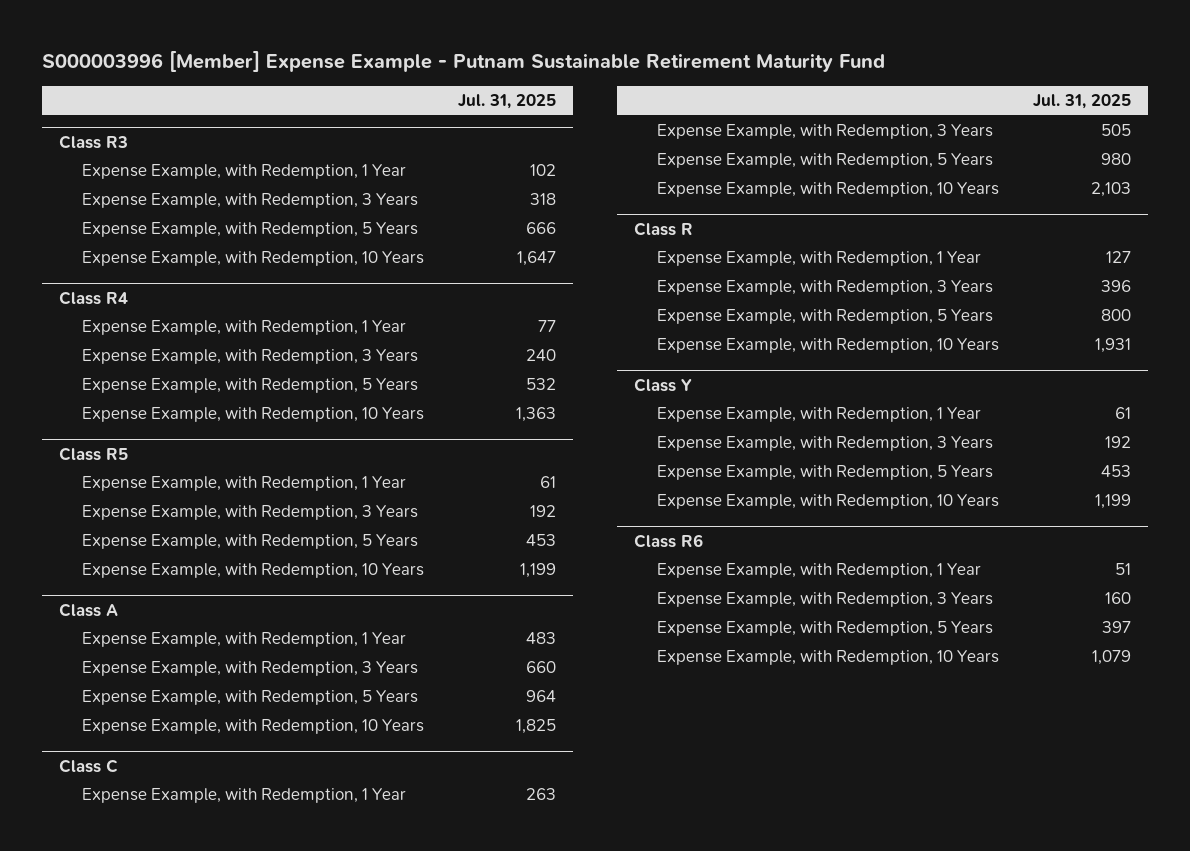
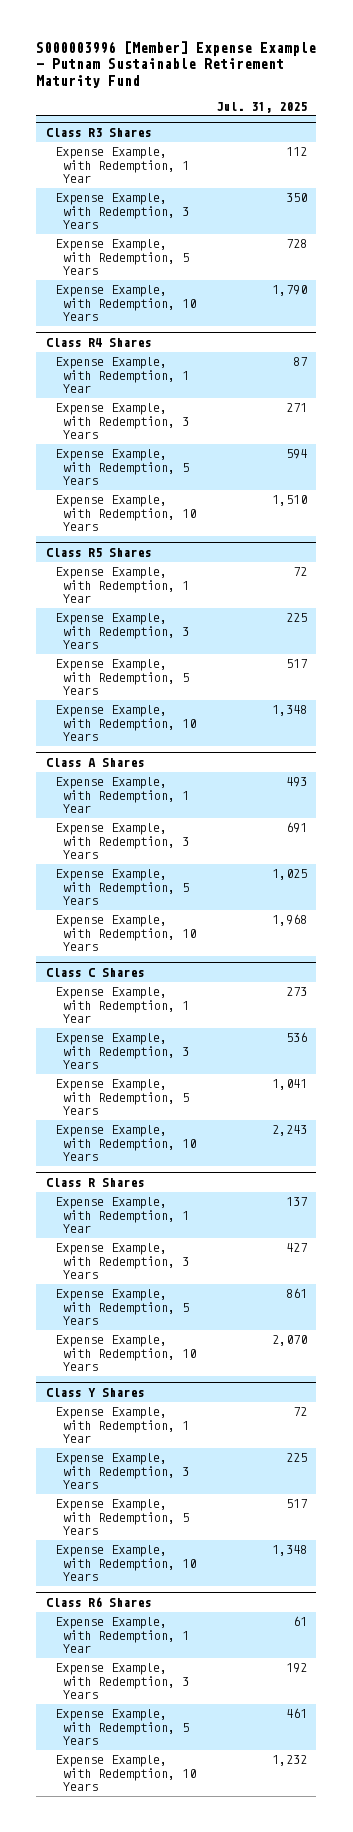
[58,134,128,149] Class R3 -> [46,128,152,138] Class R3 Shares
[530,164,557,177] 102 -> [285,147,307,157] 112
[530,193,557,206] 318 -> [285,193,307,203] 350
[526,222,557,235] 666 -> [285,239,307,249] 728
[517,251,557,267] 1,647 -> [271,285,307,297] 1,790
[58,290,128,305] Class R4 -> [46,338,152,348] Class R4 Shares
[538,320,557,333] 77 -> [292,357,307,367] 87
[526,349,557,362] 240 -> [285,403,307,413] 271
[526,378,557,391] 532 -> [285,449,307,460] 594
[516,407,557,423] 1,363 -> [271,495,307,507] 1,510
[58,446,128,461] Class R5 -> [46,548,152,558] Class R5 Shares
[540,476,557,489] 61 -> [292,567,307,577] 72
[530,505,557,518] 192 -> [285,613,307,623] 225
[526,534,557,547] 453 -> [285,659,307,669] 517
[520,563,557,579] 1,199 -> [271,705,307,717] 1,348
[58,602,118,617] Class A -> [46,758,145,768] Class A Shares
[526,632,557,645] 483 -> [285,777,307,788] 493
[526,661,557,674] 660 -> [285,822,307,834] 691
[526,690,557,703] 964 -> [271,869,307,881] 1,025
[516,719,557,735] 1,825 -> [271,914,307,927] 1,968
[58,758,118,773] Class C -> [46,968,145,978] Class C Shares
[526,788,557,801] 263 -> [285,987,307,997] 273
[1101,124,1132,137] 505 -> [285,1032,307,1043] 536
[1101,153,1132,166] 980 -> [271,1079,307,1091] 1,041
[1091,182,1132,198] 2,103 -> [271,1125,307,1137] 2,243
[633,221,693,236] Class R -> [46,1178,145,1188] Class R Shares
[1106,251,1132,264] 127 -> [285,1197,307,1207] 137
[1101,280,1132,293] 396 -> [285,1243,307,1253] 427
[1101,309,1132,322] 800 -> [285,1288,307,1299] 861
[1095,338,1132,354] 1,931 -> [271,1335,307,1347] 2,070
[633,377,692,392] Class Y -> [46,1388,145,1398] Class Y Shares
none -> [54,1407,190,1444] Expense Example, with Redemption, 1 Year
none -> [54,1453,190,1490] Expense Example, with Redemption, 3 Years
none -> [54,1499,190,1536] Expense Example, with Redemption, 5 Years
none -> [54,1545,197,1582] Expense Example, with Redemption, 10 Years
none -> [46,1597,152,1608] Class R6 Shares
[633,533,703,548] Class R6 -> none
[656,563,981,579] Expense Example, with Redemption, 1 Year -> none
[656,592,993,608] Expense Example, with Redemption, 3 Years -> none
[656,621,993,637] Expense Example, with Redemption, 5 Years -> none
[656,650,999,666] Expense Example, with Redemption, 10 Years -> none
[1101,465,1132,478] 453 -> [285,1708,307,1719] 461
[1095,494,1132,510] 1,199 -> [271,1755,307,1767] 1,232

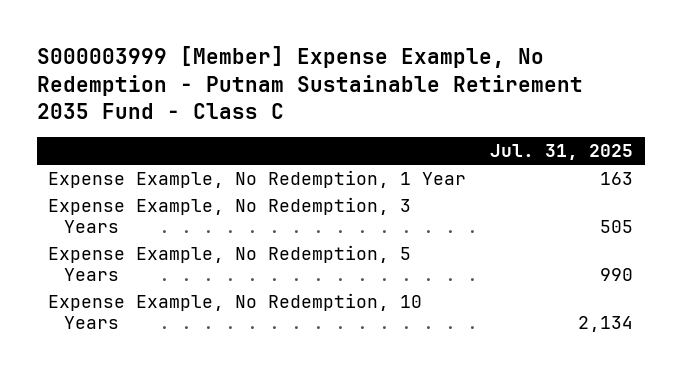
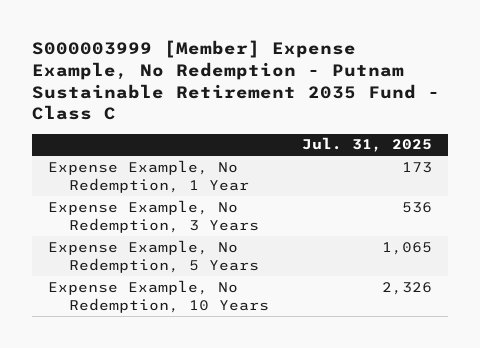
[599,172,633,186] 163 -> [401,161,432,173] 173
[599,220,633,234] 505 -> [401,201,432,213] 536
[599,268,633,282] 990 -> [381,241,432,255] 1,065
[577,316,633,333] 2,134 -> [381,281,432,295] 2,326

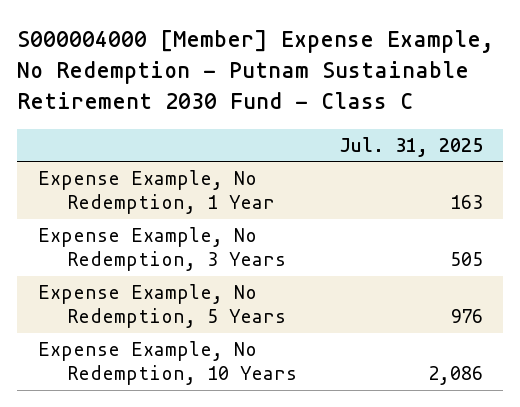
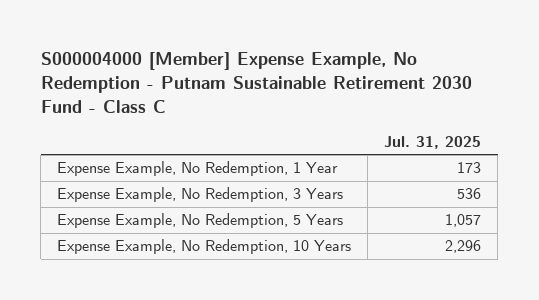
[449,195,483,210] 163 -> [457,162,482,174] 173
[449,252,483,267] 505 -> [457,188,482,200] 536
[449,309,483,324] 976 -> [445,214,482,228] 1,057
[427,366,483,386] 2,086 -> [445,240,482,254] 2,296

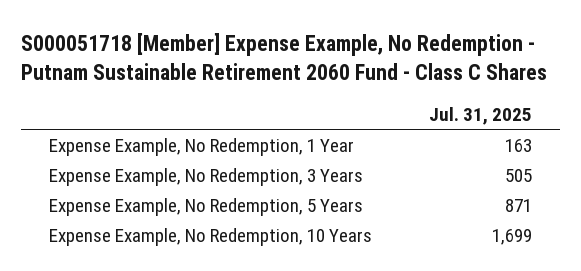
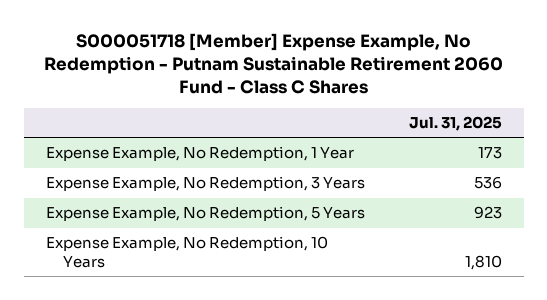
[504,138,532,152] 163 -> [477,147,502,160] 173
[504,168,532,182] 505 -> [473,176,502,190] 536
[504,198,532,212] 871 -> [473,206,502,220] 923
[491,228,532,245] 1,699 -> [464,255,502,271] 1,810

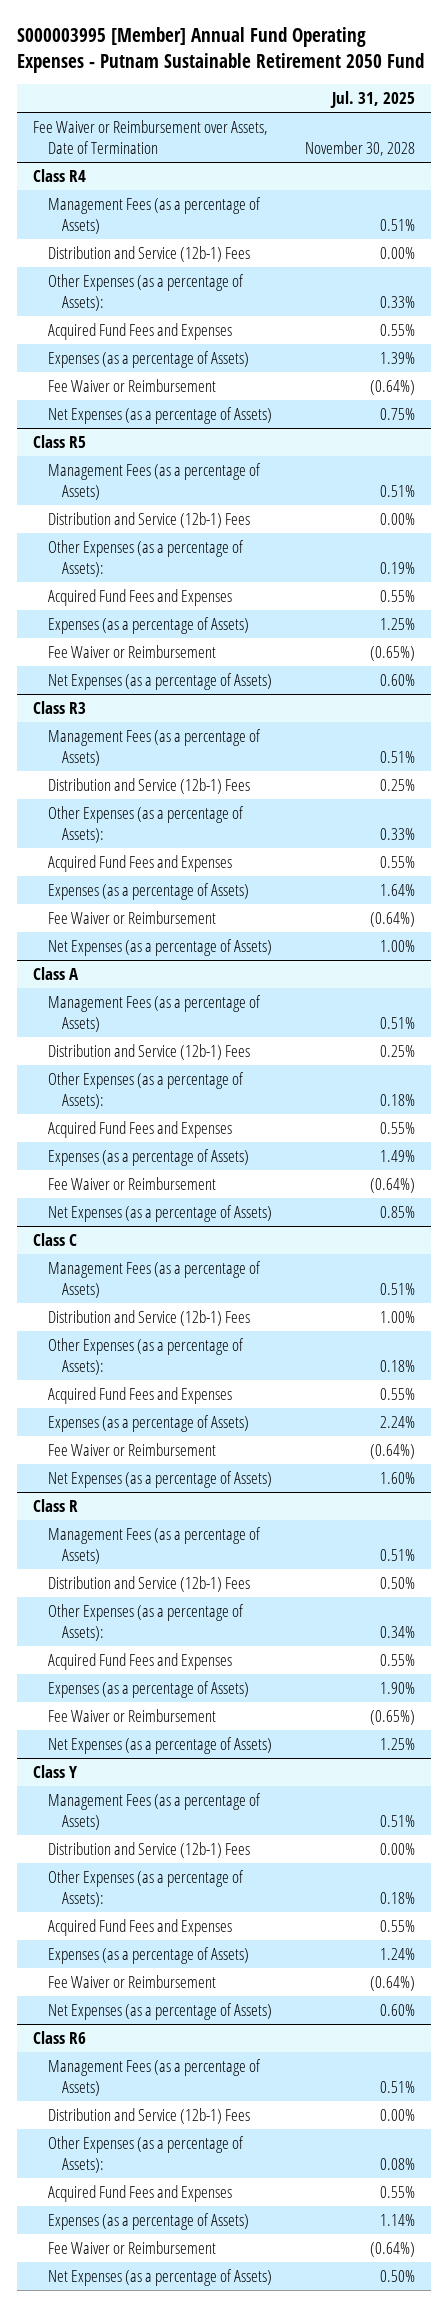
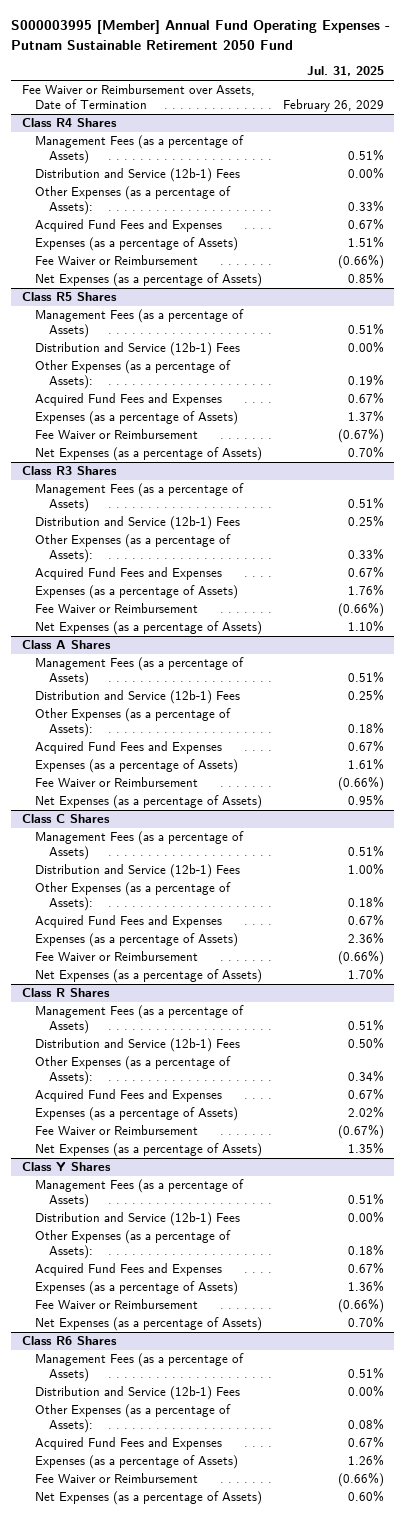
[304,140,415,156] November 30, 2028 -> [282,99,384,113] February 26, 2029
[33,168,87,182] Class R4 -> [21,118,117,128] Class R4 Shares
[379,323,415,336] 0.55% -> [347,218,384,231] 0.67%
[379,351,415,364] 1.39% -> [347,236,384,249] 1.51%
[369,379,415,395] (0.64%) -> [337,254,384,270] (0.66%)
[379,407,415,420] 0.75% -> [347,272,384,285] 0.85%
[33,434,87,448] Class R5 -> [21,292,117,302] Class R5 Shares
[379,589,415,602] 0.55% -> [347,392,384,405] 0.67%
[379,617,415,630] 1.25% -> [347,410,384,423] 1.37%
[369,645,415,661] (0.65%) -> [337,428,384,444] (0.67%)
[379,673,415,686] 0.60% -> [347,446,384,459] 0.70%
[33,700,87,714] Class R3 -> [21,466,117,476] Class R3 Shares
[379,855,415,868] 0.55% -> [347,566,384,579] 0.67%
[379,883,415,896] 1.64% -> [347,584,384,597] 1.76%
[369,911,415,927] (0.64%) -> [337,602,384,618] (0.66%)
[379,939,415,952] 1.00% -> [347,620,384,633] 1.10%
[33,966,80,980] Class A -> [21,640,111,650] Class A Shares
[379,1121,415,1134] 0.55% -> [347,740,384,753] 0.67%
[379,1149,415,1162] 1.49% -> [347,758,384,771] 1.61%
[369,1177,415,1193] (0.64%) -> [337,776,384,792] (0.66%)
[379,1205,415,1218] 0.85% -> [347,794,384,807] 0.95%
[33,1232,78,1246] Class C -> [21,814,110,824] Class C Shares
[379,1387,415,1400] 0.55% -> [347,914,384,927] 0.67%
[379,1415,415,1428] 2.24% -> [347,932,384,945] 2.36%
[369,1443,415,1459] (0.64%) -> [337,950,384,966] (0.66%)
[379,1471,415,1484] 1.60% -> [347,968,384,981] 1.70%
[33,1498,79,1512] Class R -> [21,988,110,998] Class R Shares
[379,1653,415,1666] 0.55% -> [347,1088,384,1101] 0.67%
[379,1681,415,1694] 1.90% -> [347,1106,384,1119] 2.02%
[369,1709,415,1725] (0.65%) -> [337,1124,384,1140] (0.67%)
[379,1737,415,1750] 1.25% -> [347,1142,384,1155] 1.35%
[33,1764,78,1778] Class Y -> [21,1162,111,1172] Class Y Shares
[379,1919,415,1932] 0.55% -> [347,1262,384,1275] 0.67%
[379,1947,415,1960] 1.24% -> [347,1280,384,1293] 1.36%
[369,1975,415,1991] (0.64%) -> [337,1298,384,1314] (0.66%)
[379,2003,415,2016] 0.60% -> [347,1316,384,1329] 0.70%
[33,2030,87,2044] Class R6 -> [21,1336,117,1346] Class R6 Shares
[379,2185,415,2198] 0.55% -> [347,1436,384,1449] 0.67%
[379,2213,415,2226] 1.14% -> [347,1454,384,1467] 1.26%
[369,2241,415,2257] (0.64%) -> [337,1472,384,1488] (0.66%)
[379,2269,415,2282] 0.50% -> [347,1490,384,1503] 0.60%

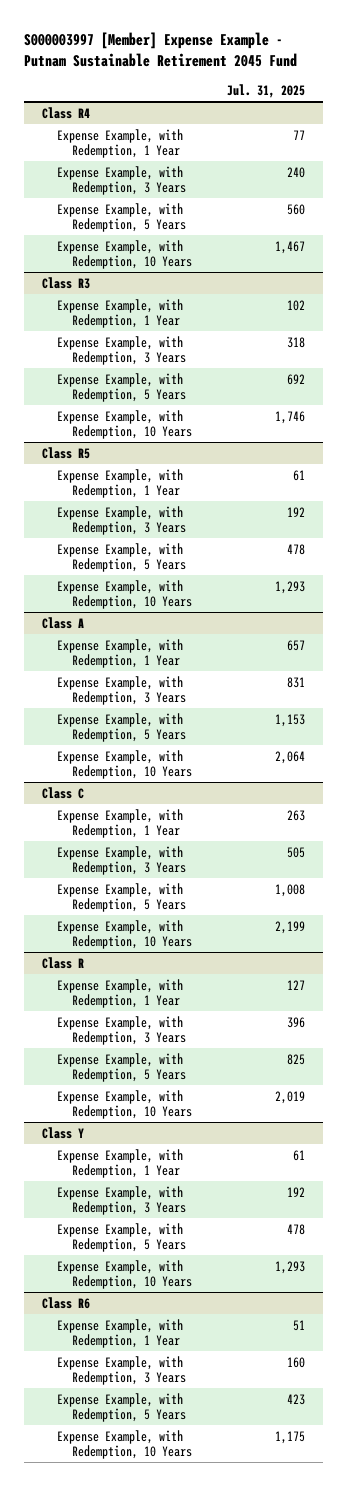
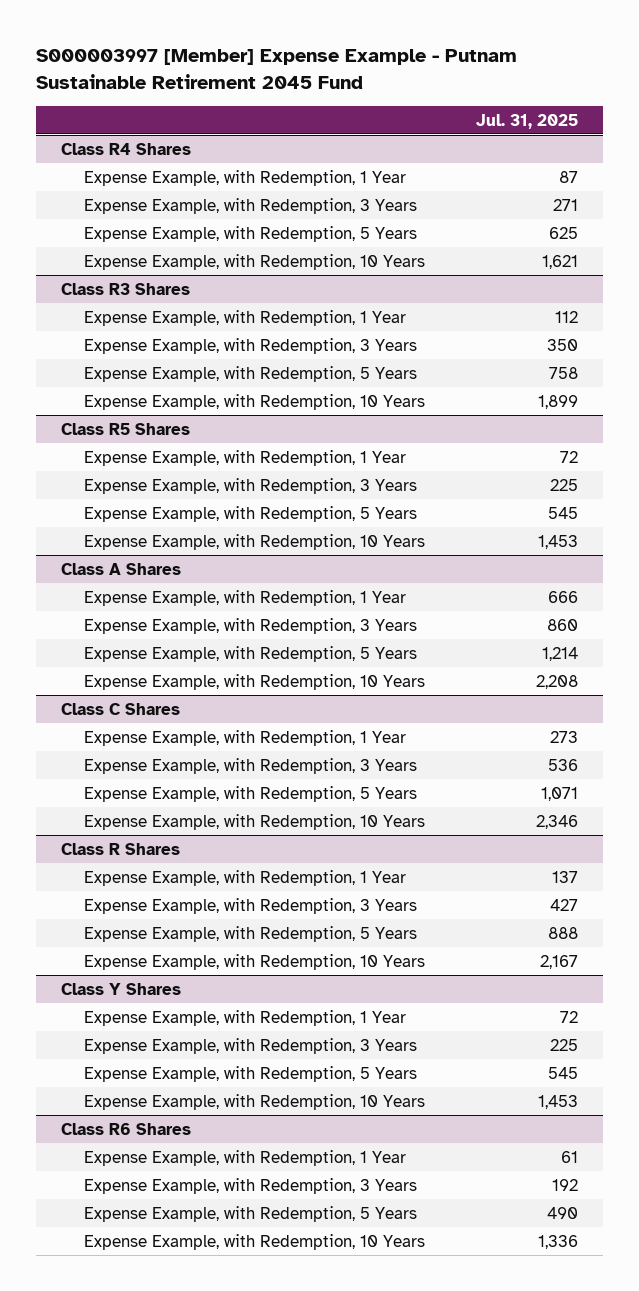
[42,106,91,119] Class R4 -> [61,142,192,155] Class R4 Shares
[293,129,306,140] 77 -> [558,170,578,183] 87
[287,166,306,178] 240 -> [552,198,578,211] 271
[287,203,306,215] 560 -> [548,226,578,239] 625
[275,240,306,254] 1,467 -> [541,254,578,269] 1,621
[42,276,91,289] Class R3 -> [61,282,191,295] Class R3 Shares
[287,299,306,311] 102 -> [554,310,578,323] 112
[287,336,306,348] 318 -> [546,338,578,351] 350
[287,373,306,385] 692 -> [548,366,578,379] 758
[275,410,306,424] 1,746 -> [537,394,578,409] 1,899
[42,446,91,459] Class R5 -> [61,422,191,435] Class R5 Shares
[293,469,306,481] 61 -> [559,450,578,463] 72
[287,506,306,517] 192 -> [549,478,578,491] 225
[287,543,306,555] 478 -> [547,506,578,519] 545
[275,580,306,594] 1,293 -> [537,534,578,549] 1,453
[42,616,85,629] Class A -> [61,562,182,575] Class A Shares
[287,639,306,651] 657 -> [547,590,578,603] 666
[287,676,306,688] 831 -> [546,618,578,631] 860
[275,713,306,727] 1,153 -> [541,646,578,661] 1,214
[275,750,306,764] 2,064 -> [535,674,578,689] 2,208
[42,786,85,799] Class C -> [61,702,181,715] Class C Shares
[287,809,306,821] 263 -> [549,730,578,743] 273
[287,846,306,858] 505 -> [547,758,578,771] 536
[275,883,306,897] 1,008 -> [540,786,578,801] 1,071
[275,920,306,934] 2,199 -> [535,814,578,829] 2,346
[42,956,85,969] Class R -> [61,842,181,855] Class R Shares
[287,979,306,990] 127 -> [551,870,578,883] 137
[287,1016,306,1028] 396 -> [549,898,578,911] 427
[287,1053,306,1065] 825 -> [547,926,578,939] 888
[275,1090,306,1104] 2,019 -> [539,954,578,969] 2,167
[42,1126,85,1139] Class Y -> [61,982,182,995] Class Y Shares
none -> [84,1009,407,1026] Expense Example, with Redemption, 1 Year
none -> [84,1037,418,1054] Expense Example, with Redemption, 3 Years
none -> [84,1065,418,1082] Expense Example, with Redemption, 5 Years
none -> [84,1093,426,1110] Expense Example, with Redemption, 10 Years
none -> [61,1122,192,1135] Class R6 Shares
[42,1296,91,1309] Class R6 -> none
[57,1318,184,1349] Expense Example, with Redemption, 1 Year -> none
[57,1355,187,1386] Expense Example, with Redemption, 3 Years -> none
[57,1392,187,1423] Expense Example, with Redemption, 5 Years -> none
[57,1429,193,1460] Expense Example, with Redemption, 10 Years -> none
[287,1223,306,1235] 478 -> [546,1206,578,1219] 490
[275,1260,306,1274] 1,293 -> [537,1234,578,1249] 1,336

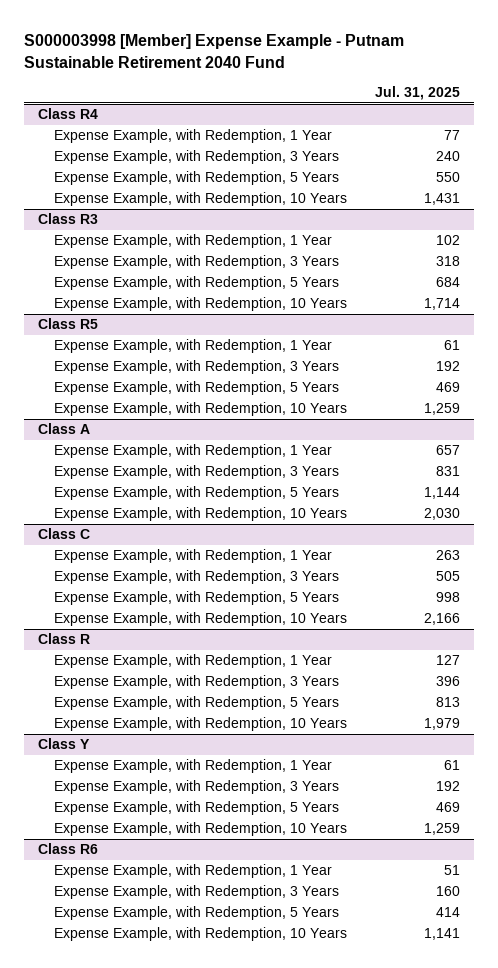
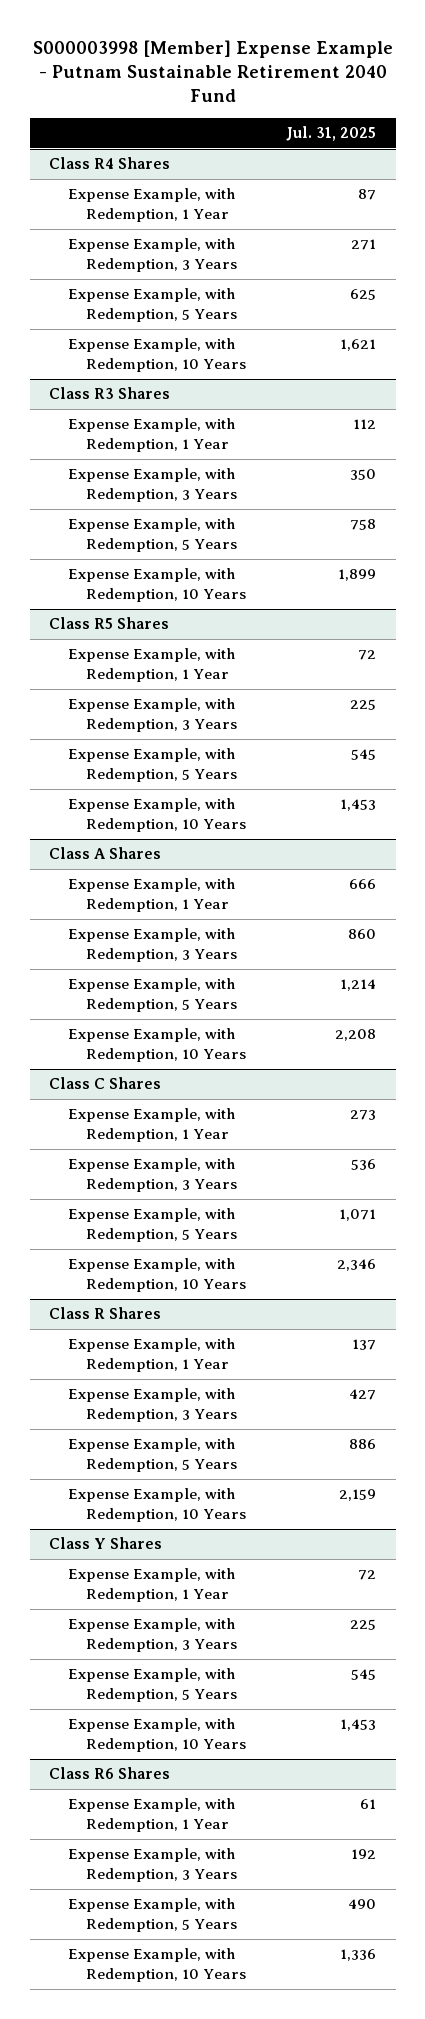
[38,108,99,120] Class R4 -> [49,157,171,170] Class R4 Shares
[443,130,460,141] 77 -> [357,189,376,201] 87
[435,151,460,162] 240 -> [350,239,376,251] 271
[435,172,460,183] 550 -> [349,289,376,301] 625
[423,193,460,206] 1,431 -> [339,339,376,352] 1,621
[38,213,99,225] Class R3 -> [49,387,171,400] Class R3 Shares
[435,235,460,246] 102 -> [352,419,376,430] 112
[435,256,460,267] 318 -> [349,469,376,481] 350
[435,277,460,288] 684 -> [349,519,376,531] 758
[423,298,460,311] 1,714 -> [337,569,376,582] 1,899
[38,318,99,330] Class R5 -> [49,617,170,630] Class R5 Shares
[443,340,460,351] 61 -> [357,650,376,661] 72
[435,361,460,372] 192 -> [349,699,376,711] 225
[435,382,460,393] 469 -> [350,749,376,761] 545
[423,403,460,416] 1,259 -> [339,799,376,812] 1,453
[38,423,91,435] Class A -> [49,847,162,860] Class A Shares
[435,445,460,456] 657 -> [348,879,376,890] 666
[435,466,460,477] 831 -> [347,929,376,940] 860
[423,487,460,500] 1,144 -> [339,979,376,992] 1,214
[423,508,460,521] 2,030 -> [334,1029,376,1042] 2,208
[38,528,91,540] Class C -> [49,1077,162,1090] Class C Shares
[435,550,460,561] 263 -> [349,1110,376,1121] 273
[435,571,460,582] 505 -> [350,1159,376,1171] 536
[435,592,460,603] 998 -> [338,1209,376,1222] 1,071
[423,613,460,626] 2,166 -> [336,1259,376,1272] 2,346
[38,633,91,645] Class R -> [49,1307,162,1320] Class R Shares
[435,655,460,666] 127 -> [351,1339,376,1351] 137
[435,676,460,687] 396 -> [348,1389,376,1401] 427
[435,697,460,708] 813 -> [348,1439,376,1450] 886
[423,718,460,731] 1,979 -> [338,1489,376,1502] 2,159
[38,738,91,750] Class Y -> [49,1537,163,1550] Class Y Shares
none -> [67,1568,235,1603] Expense Example, with Redemption, 1 Year
none -> [67,1618,238,1653] Expense Example, with Redemption, 3 Years
none -> [67,1668,238,1703] Expense Example, with Redemption, 5 Years
none -> [67,1718,247,1753] Expense Example, with Redemption, 10 Years
none -> [49,1767,171,1780] Class R6 Shares
[38,843,99,855] Class R6 -> none
[54,864,333,879] Expense Example, with Redemption, 1 Year -> none
[54,885,340,900] Expense Example, with Redemption, 3 Years -> none
[54,906,340,921] Expense Example, with Redemption, 5 Years -> none
[54,927,348,942] Expense Example, with Redemption, 10 Years -> none
[435,802,460,813] 469 -> [347,1899,376,1910] 490
[423,823,460,836] 1,259 -> [339,1949,376,1962] 1,336

